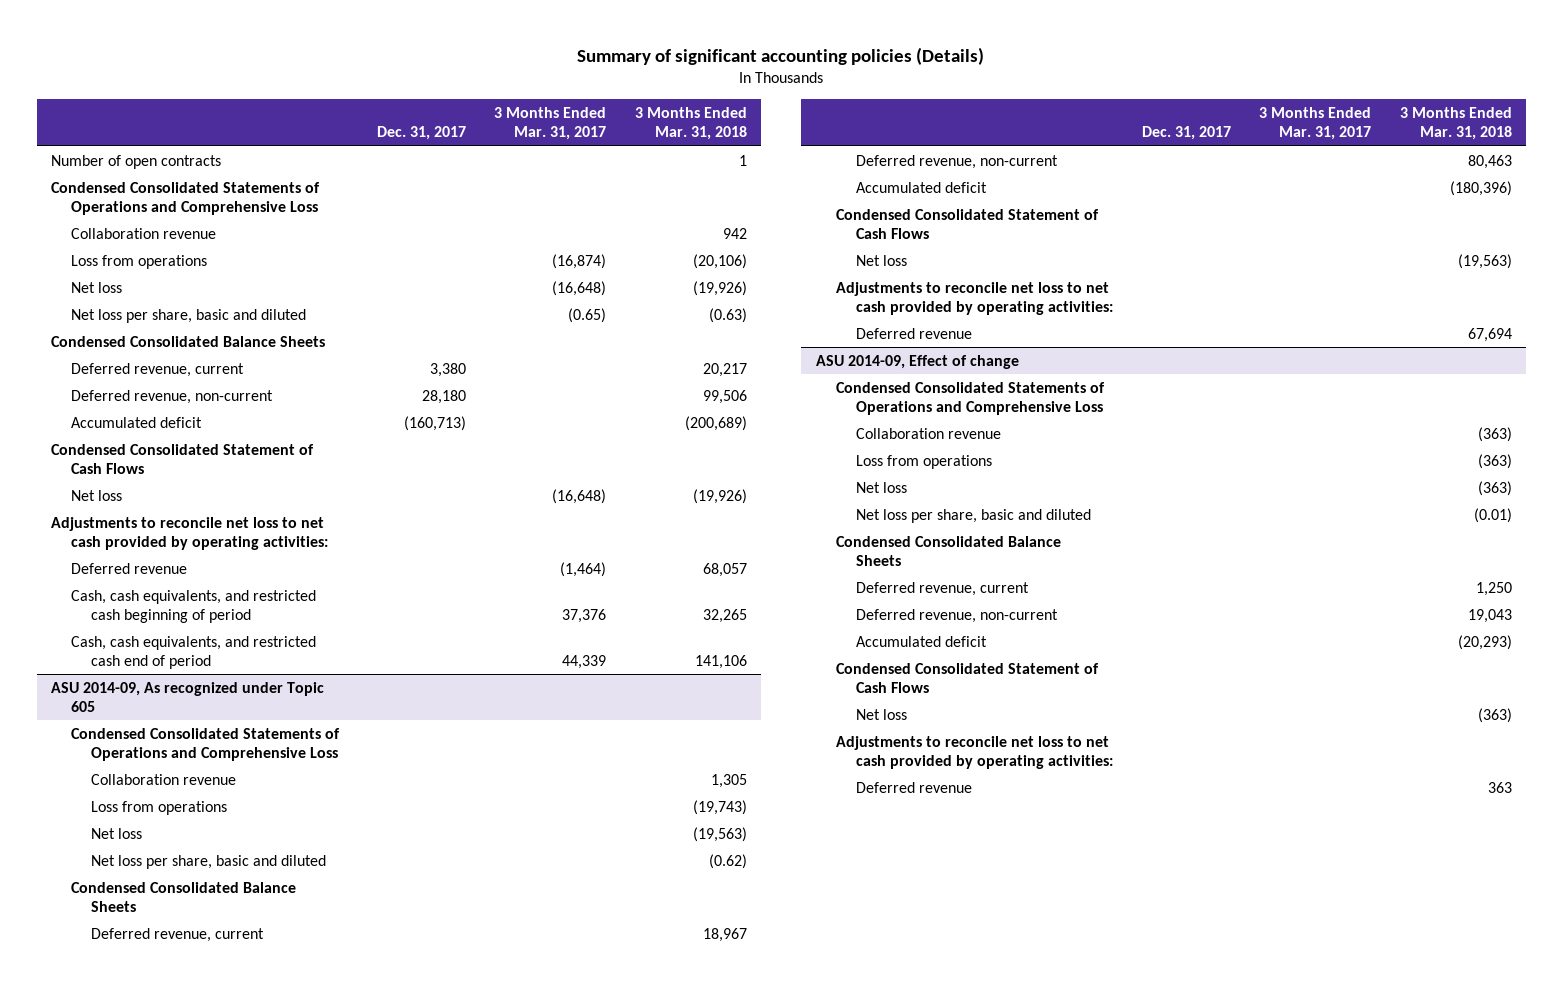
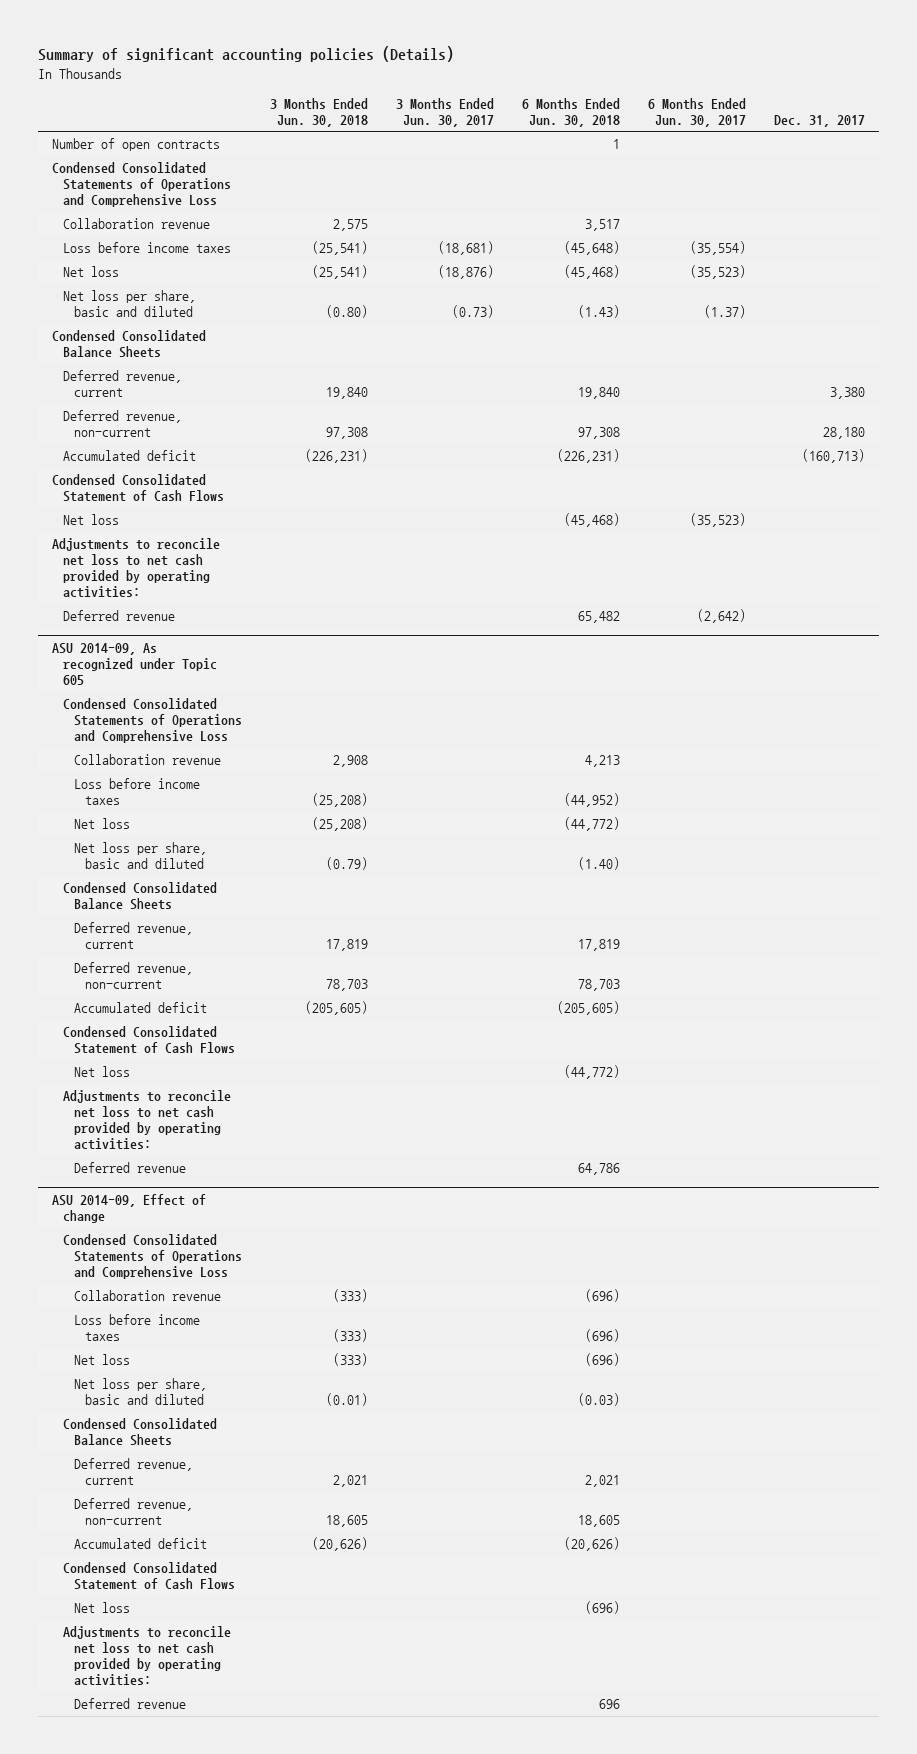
[494,107,607,141] 3 Months Ended Mar. 31, 2017 -> none
[634,107,747,141] 3 Months Ended Mar. 31, 2018 -> none
none -> [270,97,369,127] 3 Months Ended Jun. 30, 2018
none -> [396,97,495,127] 3 Months Ended Jun. 30, 2017
none -> [522,97,621,127] 6 Months Ended Jun. 30, 2018
none -> [647,97,746,127] 6 Months Ended Jun. 30, 2017
[70,254,207,269] Loss from operations -> [63,242,232,254] Loss before income taxes
[70,589,316,623] Cash, cash equivalents, and restricted cash beginning of period -> none
[70,635,316,669] Cash, cash equivalents, and restricted cash end of period -> none
[91,800,228,815] Loss from operations -> [74,778,201,806] Loss before income taxes
[856,454,993,469] Loss from operations -> [74,1314,201,1342] Loss before income taxes

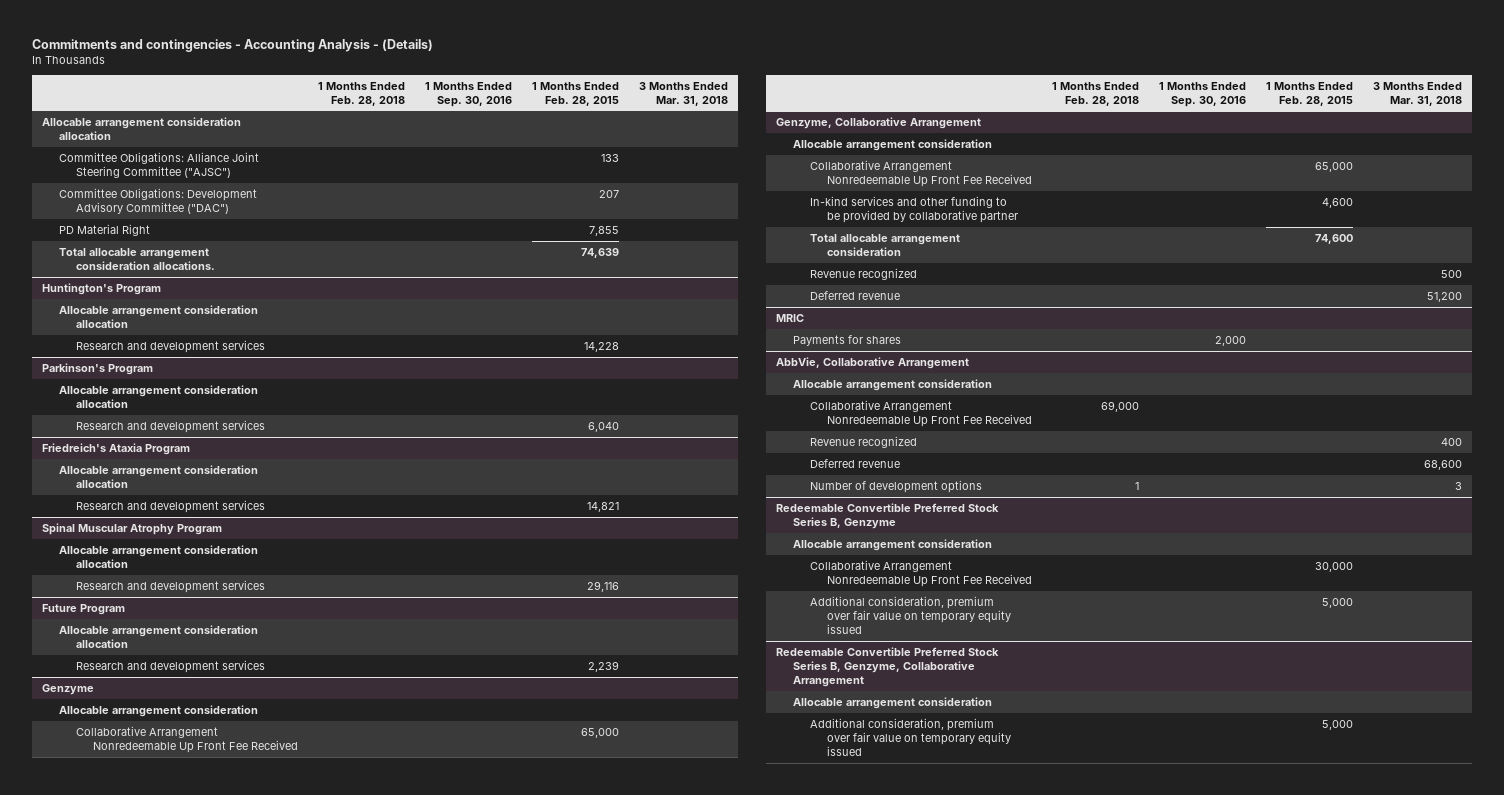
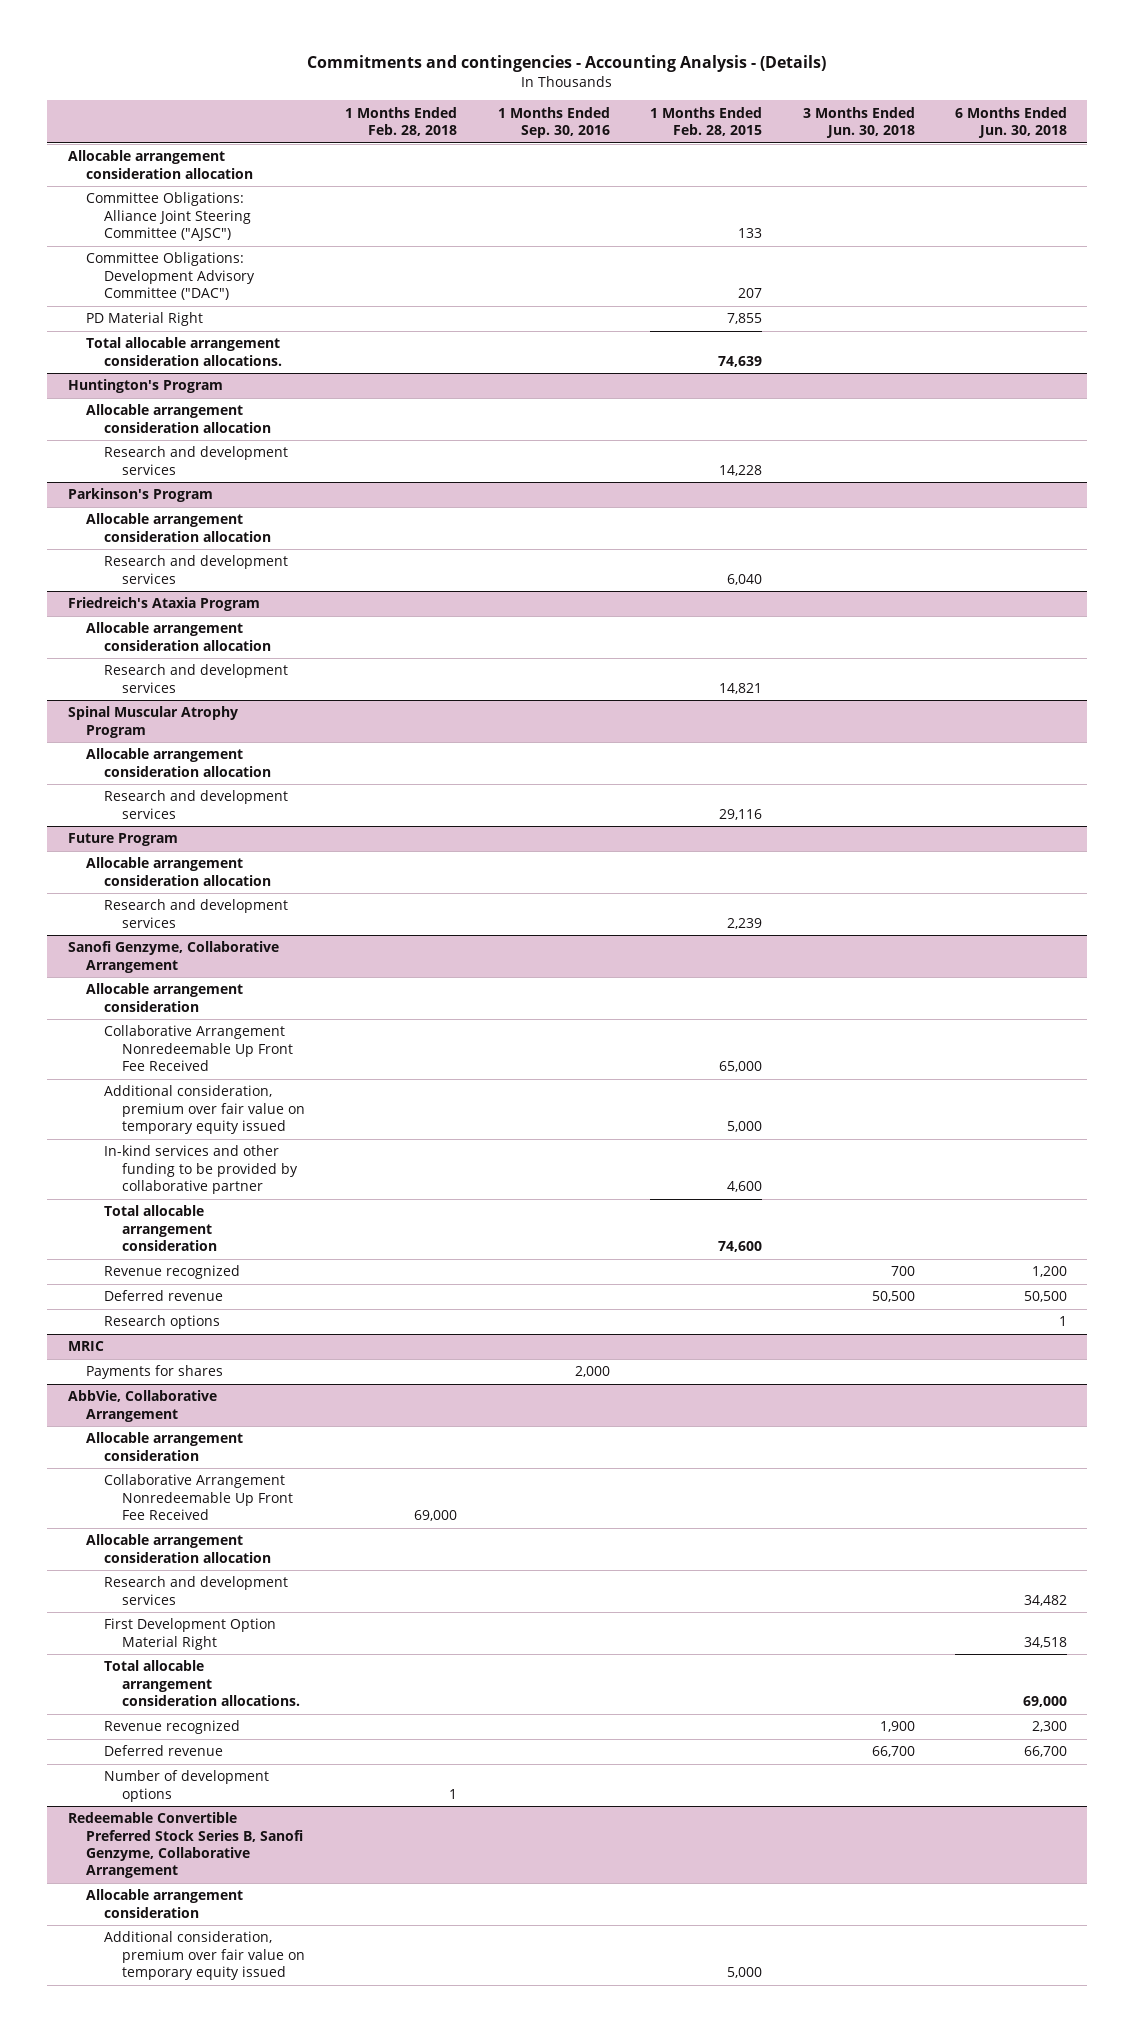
[639,81,729,106] 3 Months Ended Mar. 31, 2018 -> none
none -> [802,106,915,138] 3 Months Ended Jun. 30, 2018
none -> [955,106,1068,138] 6 Months Ended Jun. 30, 2018
[41,683,94,695] Genzyme -> none
[58,704,258,717] Allocable arrangement consideration -> none
[75,725,299,753] Collaborative Arrangement Nonredeemable Up Front Fee Received -> none
[775,116,981,129] Genzyme, Collaborative Arrangement -> [67,941,279,973] Sanofi Genzyme, Collaborative Arrangement
none -> [103,1085,305,1135] Additional consideration, premium over fair value on temporary equity issued
none -> [103,1315,220,1330] Research options
none -> [85,1534,271,1563] Allocable arrangement consideration allocation
none -> [103,1576,288,1605] Research and development services
none -> [103,1618,276,1650] First Development Option Material Right
none -> [103,1660,300,1707] Total allocable arrangement consideration allocations.
[775,502,999,529] Redeemable Convertible Preferred Stock Series B, Genzyme -> none
[792,538,992,551] Allocable arrangement consideration -> none
[810,559,1033,587] Collaborative Arrangement Nonredeemable Up Front Fee Received -> none
[810,595,1012,635] Additional consideration, premium over fair value on temporary equity issued -> none
[775,646,999,688] Redeemable Convertible Preferred Stock Series B, Genzyme, Collaborative Arrangement -> [67,1812,303,1879] Redeemable Convertible Preferred Stock Series B, Sanofi Genzyme, Collaborative Arrangement

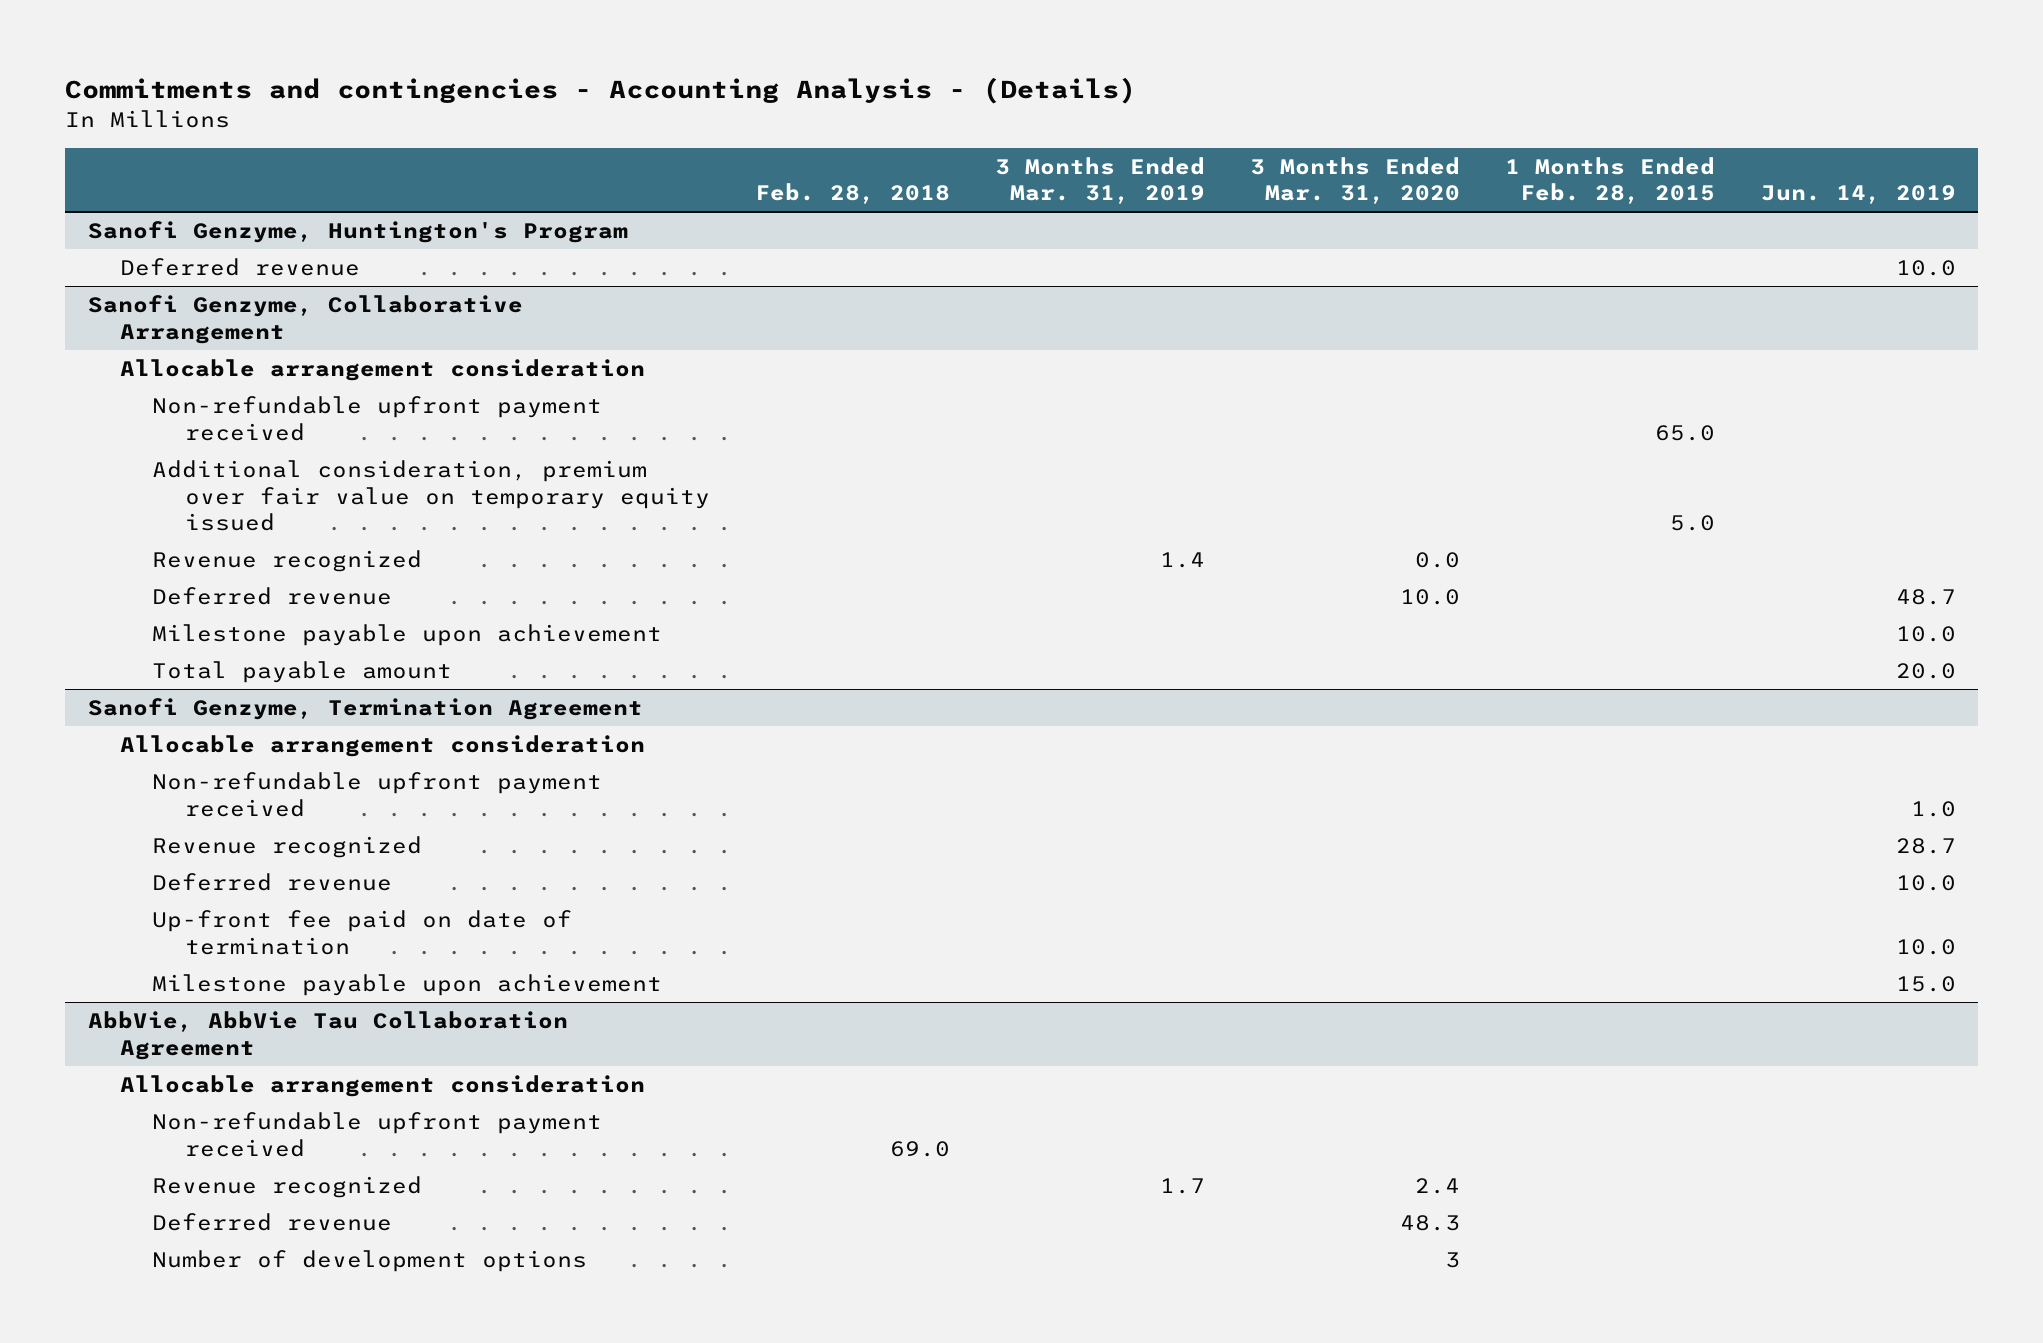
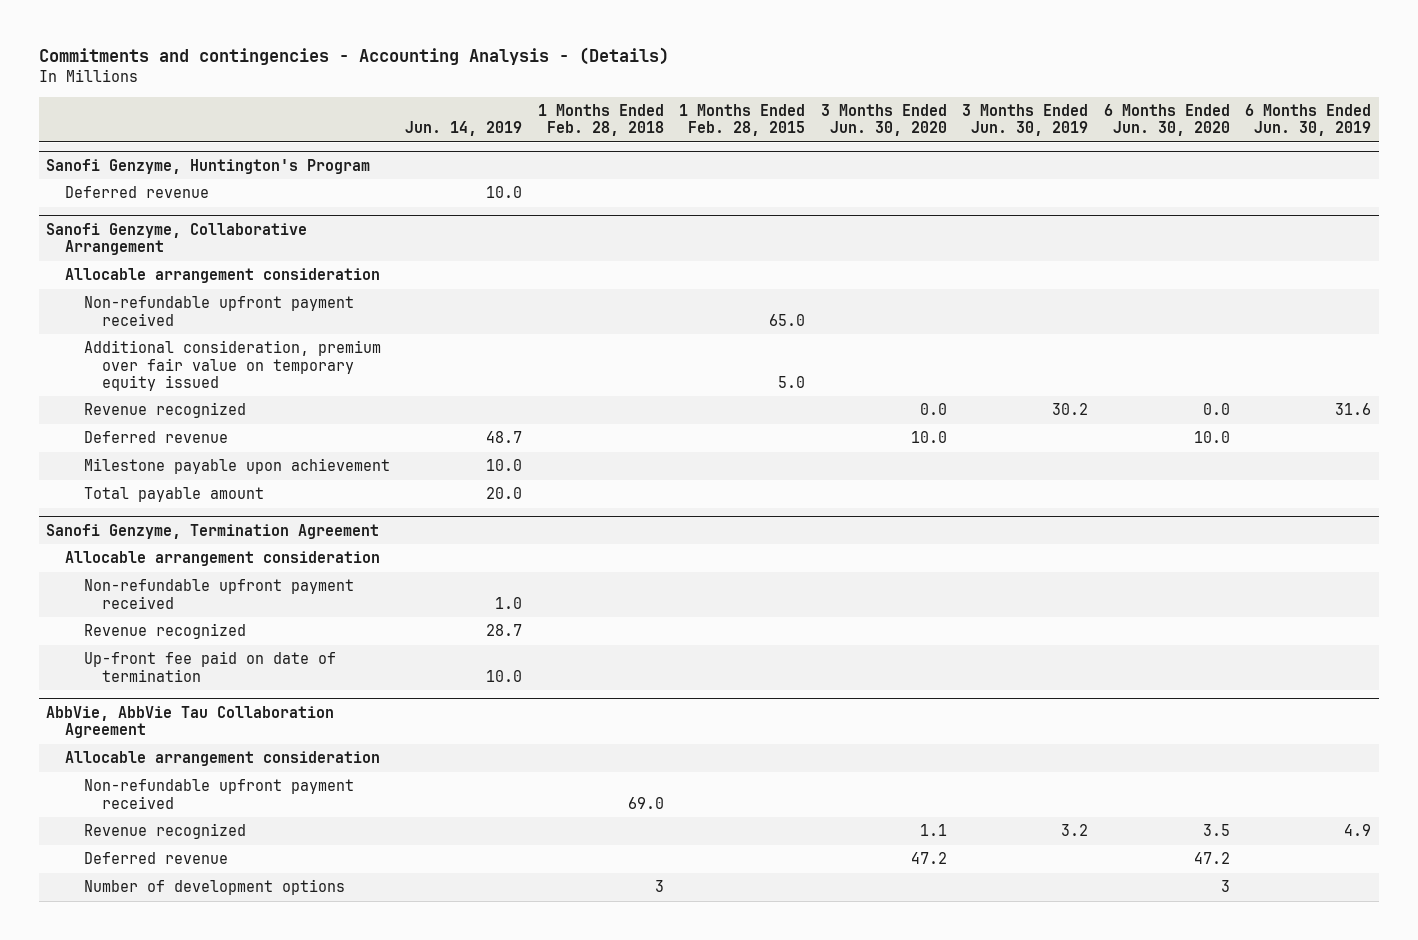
[754,183,950,205] Feb. 28, 2018 -> none
[995,156,1206,205] 3 Months Ended Mar. 31, 2019 -> none
[1250,156,1461,205] 3 Months Ended Mar. 31, 2020 -> none
none -> [537,103,664,137] 1 Months Ended Feb. 28, 2018
none -> [820,103,947,137] 3 Months Ended Jun. 30, 2020
none -> [962,103,1089,137] 3 Months Ended Jun. 30, 2019
none -> [1103,103,1230,137] 6 Months Ended Jun. 30, 2020
none -> [1245,103,1372,137] 6 Months Ended Jun. 30, 2019
[152,872,393,891] Deferred revenue -> none
[152,973,663,996] Milestone payable upon achievement -> none

